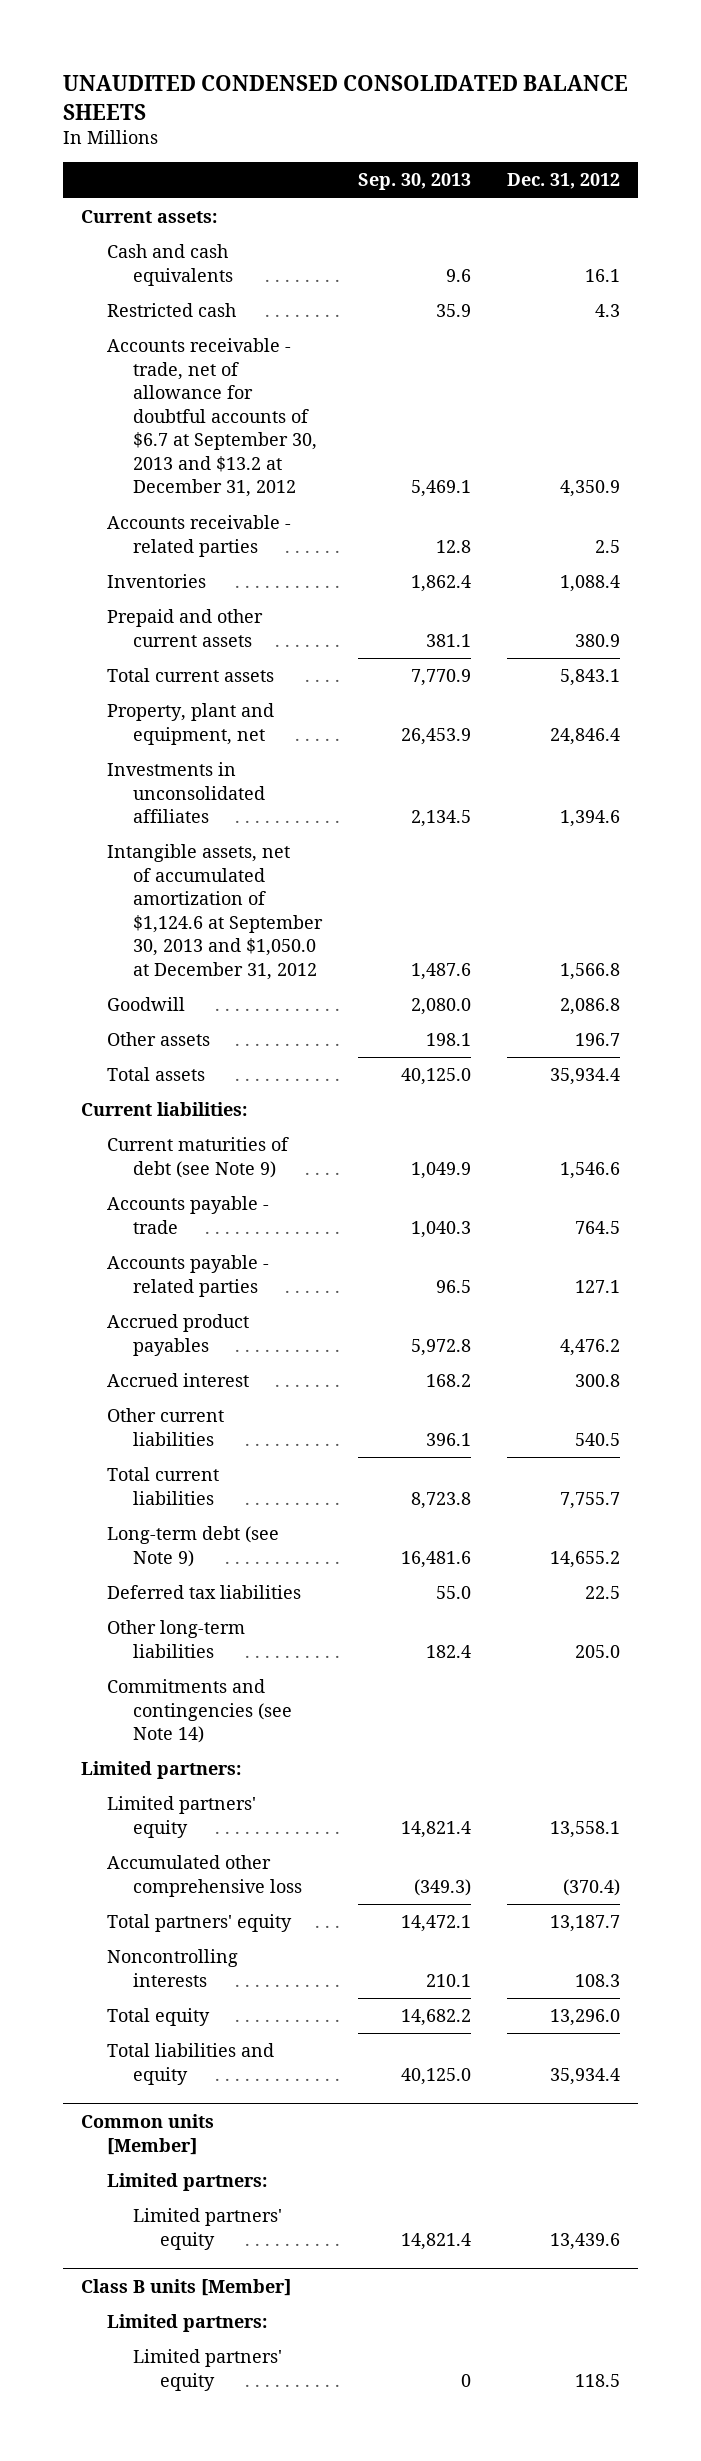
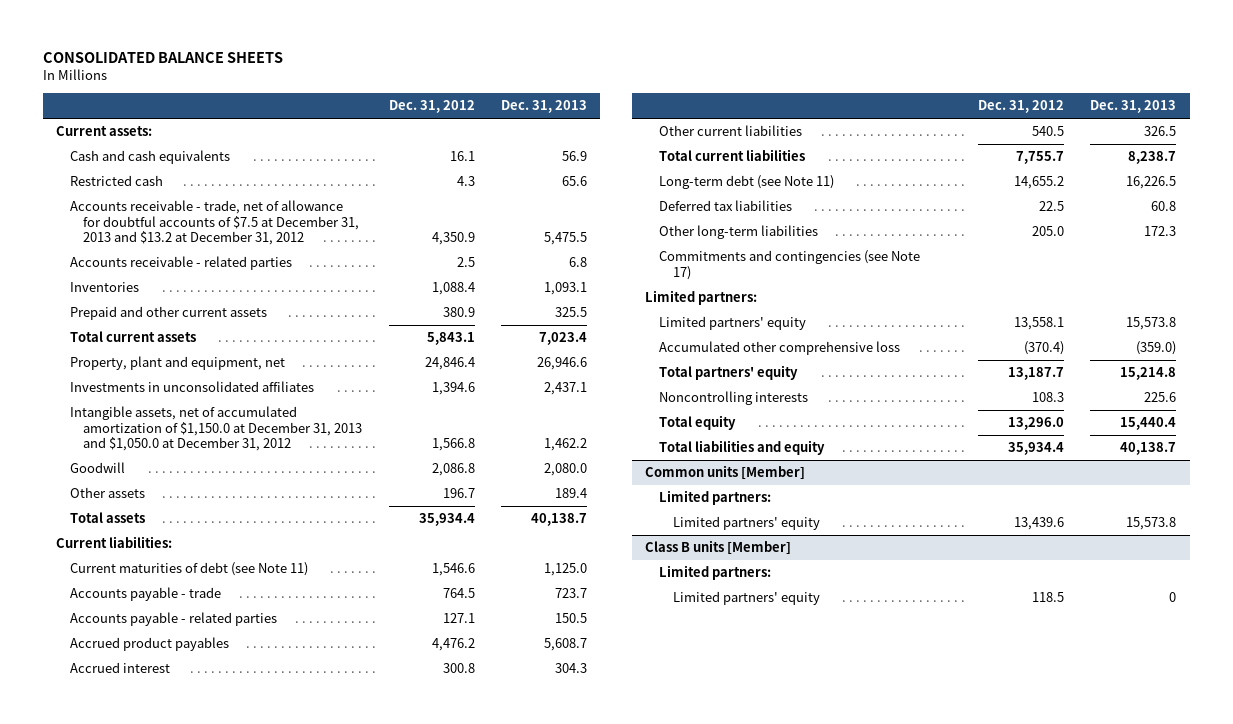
[63,75,629,120] UNAUDITED CONDENSED CONSOLIDATED BALANCE SHEETS -> [42,51,283,63] CONSOLIDATED BALANCE SHEETS
[358,173,472,191] Sep. 30, 2013 -> none
none -> [501,100,588,114] Dec. 31, 2013
[107,338,318,498] Accounts receivable - trade, net of allowance for doubtful accounts of $6.7 at September 30, 2013 and $13.2 at December 31, 2012 -> [69,200,360,246] Accounts receivable - trade, net of allowance for doubtful accounts of $7.5 at December 31, 2013 and $13.2 at December 31, 2012
[107,844,324,980] Intangible assets, net of accumulated amortization of $1,124.6 at September 30, 2013 and $1,050.0 at December 31, 2012 -> [69,406,363,452] Intangible assets, net of accumulated amortization of $1,150.0 at December 31, 2013 and $1,050.0 at December 31, 2012
[107,1137,290,1178] Current maturities of debt (see Note 9) -> [69,562,308,577] Current maturities of debt (see Note 11)
[107,1526,280,1567] Long-term debt (see Note 9) -> [659,175,835,190] Long-term debt (see Note 11)
[107,1679,293,1744] Commitments and contingencies (see Note 14) -> [659,250,921,280] Commitments and contingencies (see Note 17)

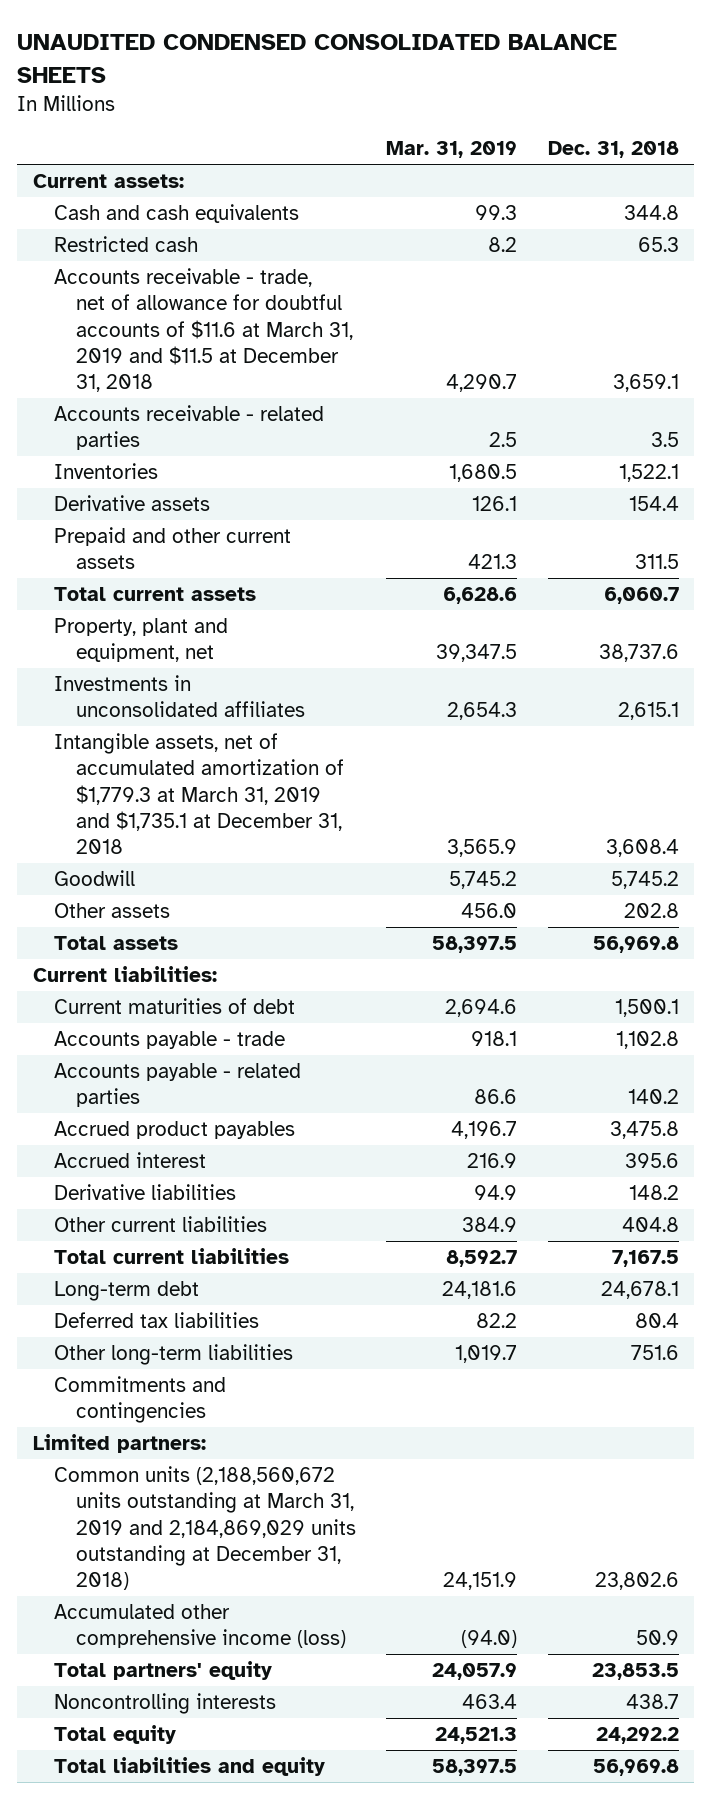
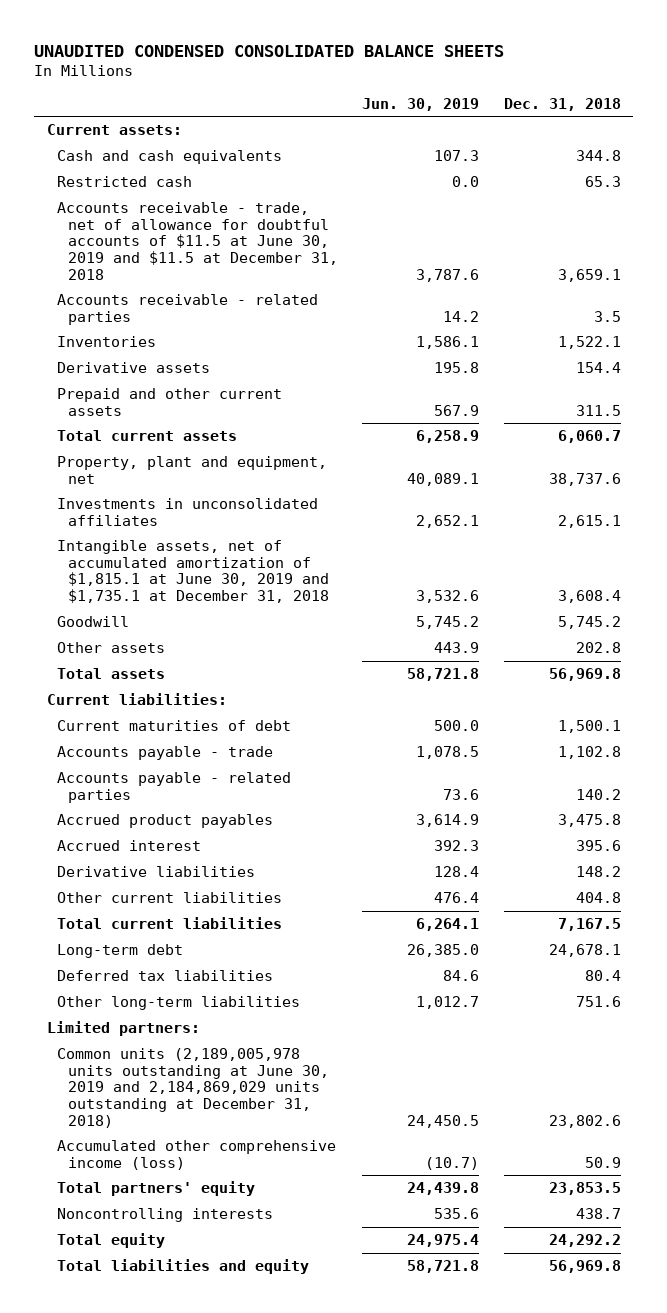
[386,141,518,159] Mar. 31, 2019 -> none
none -> [362,97,480,111] Jun. 30, 2019
[54,268,353,392] Accounts receivable - trade, net of allowance for doubtful accounts of $11.6 at March 31, 2019 and $11.5 at December 31, 2018 -> [57,202,338,280] Accounts receivable - trade, net of allowance for doubtful accounts of $11.5 at June 30, 2019 and $11.5 at December 31, 2018
[54,733,344,854] Intangible assets, net of accumulated amortization of $1,779.3 at March 31, 2019 and $1,735.1 at December 31, 2018 -> [57,540,329,604] Intangible assets, net of accumulated amortization of $1,815.1 at June 30, 2019 and $1,735.1 at December 31, 2018
[54,1376,227,1424] Commitments and contingencies -> none
[54,1466,356,1590] Common units (2,188,560,672 units outstanding at March 31, 2019 and 2,184,869,029 units outstanding at December 31, 2018) -> [57,1048,329,1128] Common units (2,189,005,978 units outstanding at June 30, 2019 and 2,184,869,029 units outstanding at December 31, 2018)

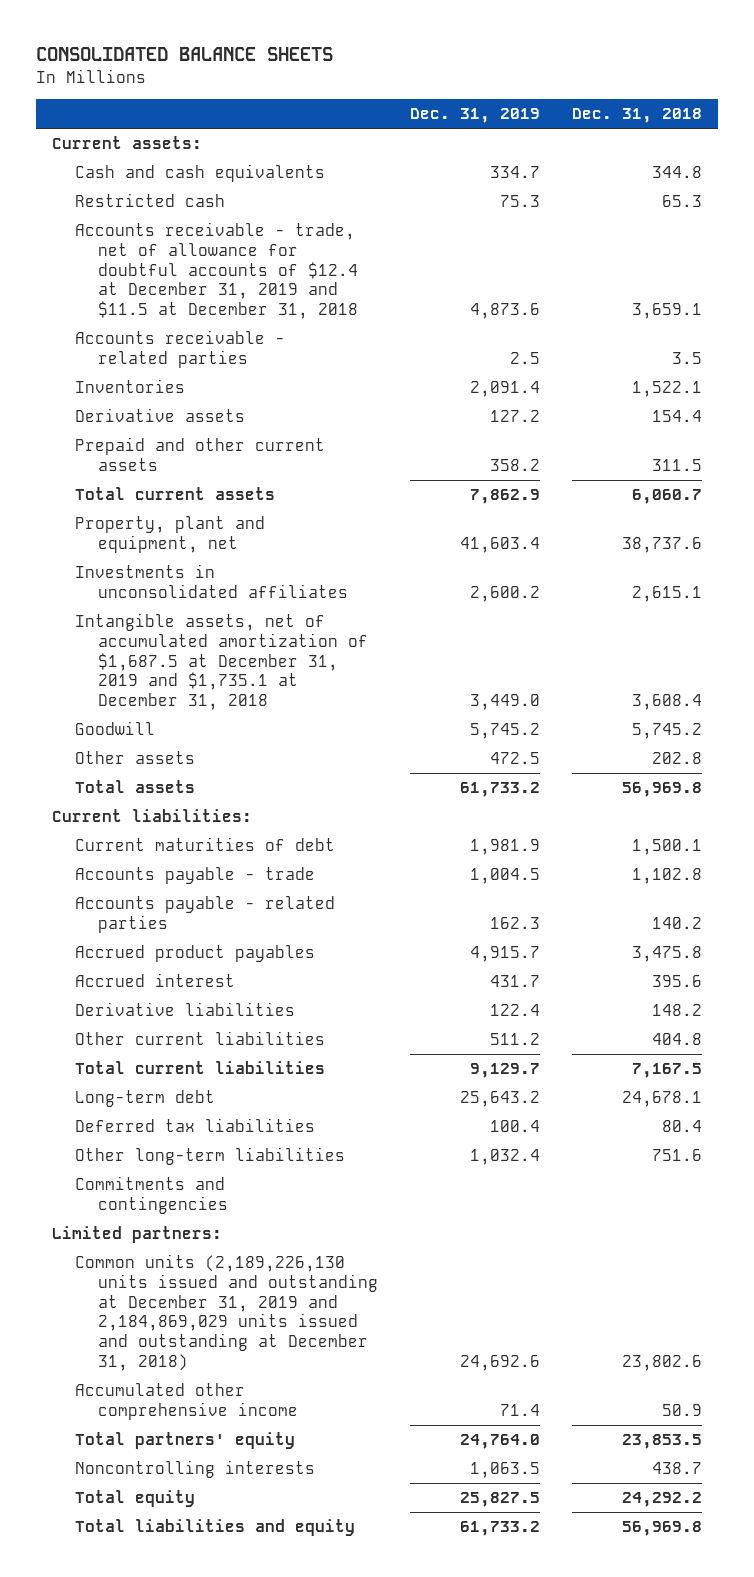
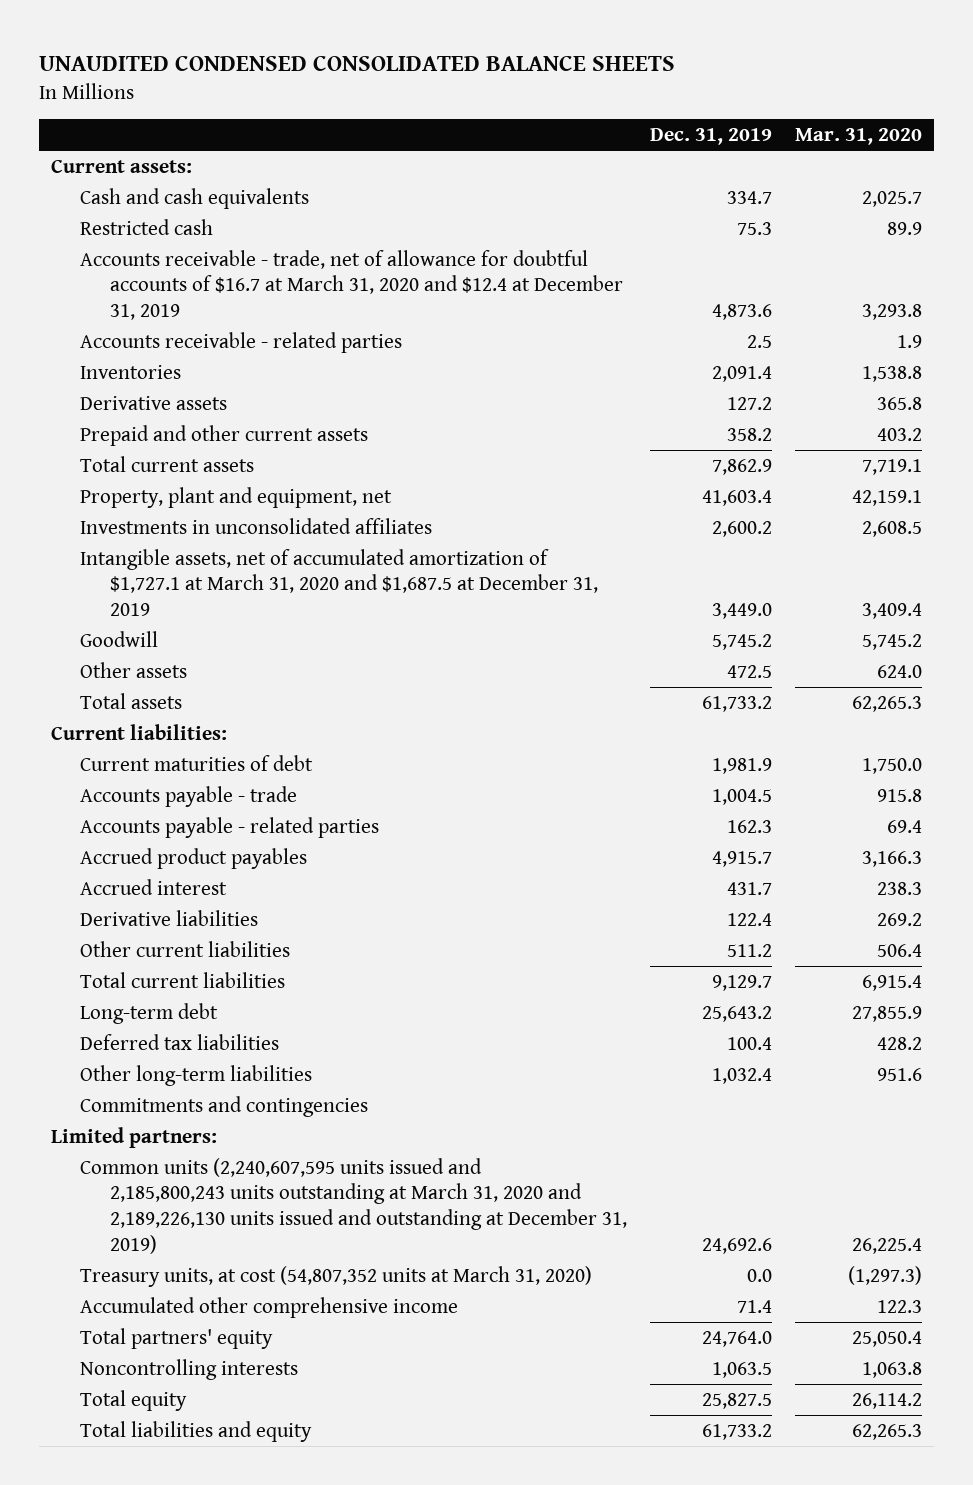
[36,47,334,62] CONSOLIDATED BALANCE SHEETS -> [39,56,676,72] UNAUDITED CONDENSED CONSOLIDATED BALANCE SHEETS
[572,108,703,124] Dec. 31, 2018 -> none
none -> [795,128,923,146] Mar. 31, 2020
[75,222,359,320] Accounts receivable - trade, net of allowance for doubtful accounts of $12.4 at December 31, 2019 and $11.5 at December 31, 2018 -> [80,249,623,321] Accounts receivable - trade, net of allowance for doubtful accounts of $16.7 at March 31, 2020 and $12.4 at December 31, 2019
[75,613,369,711] Intangible assets, net of accumulated amortization of $1,687.5 at December 31, 2019 and $1,735.1 at December 31, 2018 -> [80,548,598,617] Intangible assets, net of accumulated amortization of $1,727.1 at March 31, 2020 and $1,687.5 at December 31, 2019
[75,1254,379,1371] Common units (2,189,226,130 units issued and outstanding at December 31, 2019 and 2,184,869,029 units issued and outstanding at December 31, 2018) -> [80,1157,627,1254] Common units (2,240,607,595 units issued and 2,185,800,243 units outstanding at March 31, 2020 and 2,189,226,130 units issued and outstanding at December 31, 2019)
none -> [80,1265,593,1287] Treasury units, at cost (54,807,352 units at March 31, 2020)

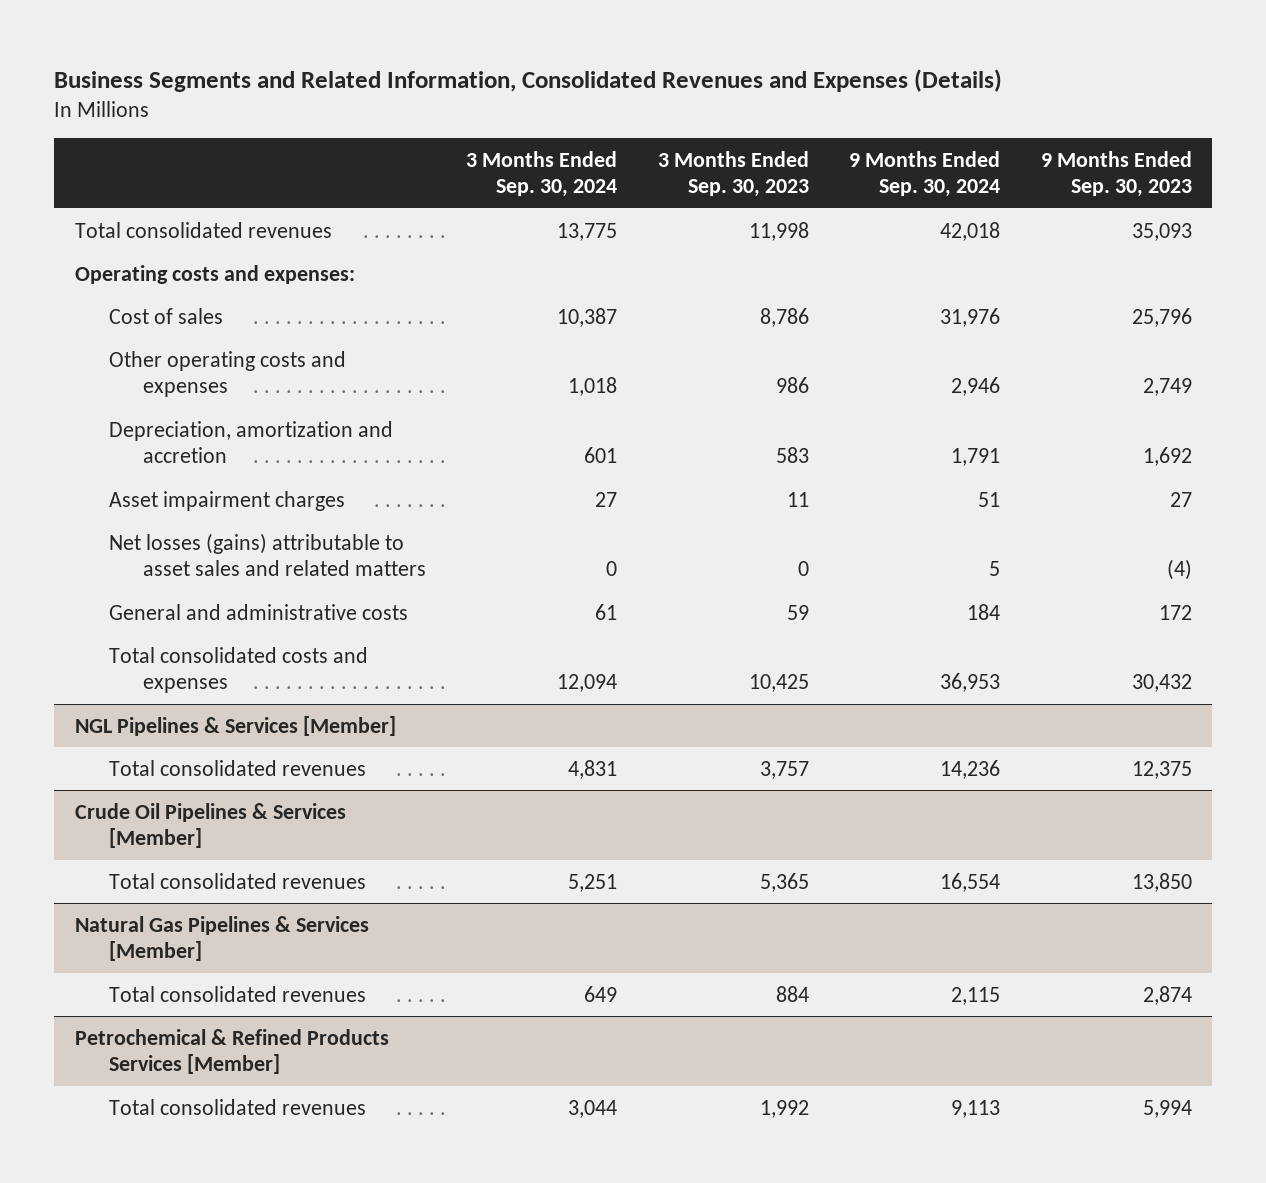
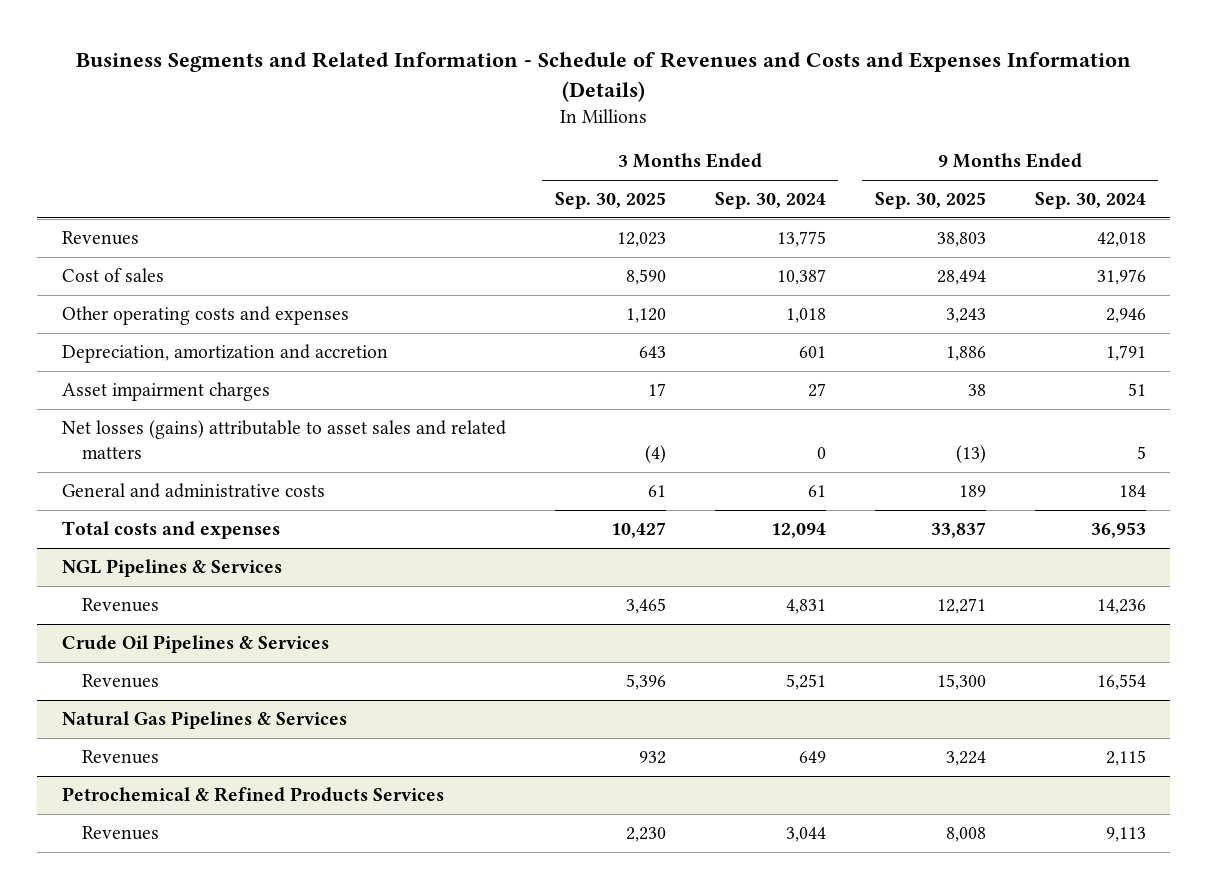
[54,68,1003,92] Business Segments and Related Information, Consolidated Revenues and Expenses (Details) -> [75,52,1131,103] Business Segments and Related Information - Schedule of Revenues and Costs and Expenses Information (Details)
[657,150,809,198] 3 Months Ended Sep. 30, 2023 -> none
[1040,150,1192,198] 9 Months Ended Sep. 30, 2023 -> none
none -> [554,192,666,210] Sep. 30, 2025
none -> [874,192,986,210] Sep. 30, 2025
[74,264,355,284] Operating costs and expenses: -> none
[74,221,332,238] Total consolidated revenues -> [61,231,139,246] Revenues
[108,646,368,694] Total consolidated costs and expenses -> [61,521,280,540] Total costs and expenses
[74,715,396,736] NGL Pipelines & Services [Member] -> [61,559,282,578] NGL Pipelines & Services
[108,759,366,776] Total consolidated revenues -> [82,598,160,613] Revenues
[74,802,346,849] Crude Oil Pipelines & Services [Member] -> [61,635,329,654] Crude Oil Pipelines & Services
[108,872,366,889] Total consolidated revenues -> [82,674,160,689] Revenues
[74,915,369,962] Natural Gas Pipelines & Services [Member] -> [61,711,347,730] Natural Gas Pipelines & Services
[108,985,366,1002] Total consolidated revenues -> [82,750,160,765] Revenues
[74,1028,389,1075] Petrochemical & Refined Products Services [Member] -> [61,787,444,803] Petrochemical & Refined Products Services
[108,1098,366,1115] Total consolidated revenues -> [82,826,160,841] Revenues

